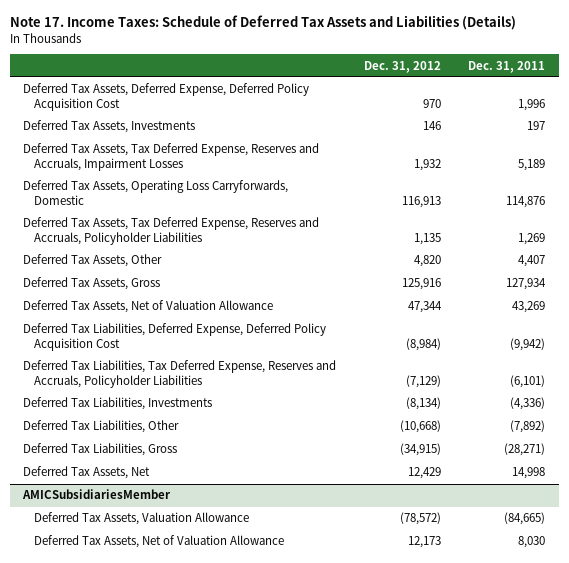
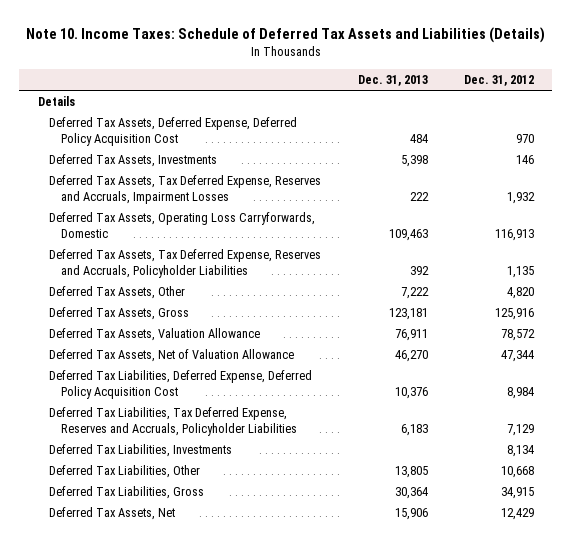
[9,15,516,31] Note 17. Income Taxes: Schedule of Deferred Tax Assets and Liabilities (Details) -> [25,27,545,44] Note 10. Income Taxes: Schedule of Deferred Tax Assets and Liabilities (Details)
[468,60,546,73] Dec. 31, 2011 -> none
none -> [357,75,428,87] Dec. 31, 2013
none -> [37,96,75,107] Details
none -> [49,328,261,342] Deferred Tax Assets, Valuation Allowance
[405,338,441,352] (8,984) -> [507,387,535,400] 8,984
[405,375,441,389] (7,129) -> [507,424,535,437] 7,129
[405,397,441,411] (8,134) -> [507,445,535,458] 8,134
[399,420,441,434] (10,668) -> [501,466,535,479] 10,668
[399,443,441,457] (34,915) -> [501,487,535,500] 34,915
[22,489,172,500] AMICSubsidiariesMember -> none
[34,512,250,526] Deferred Tax Assets, Valuation Allowance -> none
[34,535,285,549] Deferred Tax Assets, Net of Valuation Allowance -> none

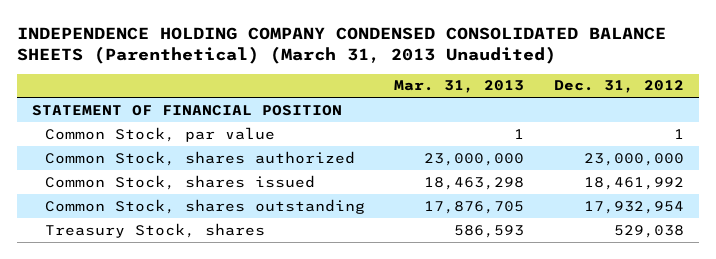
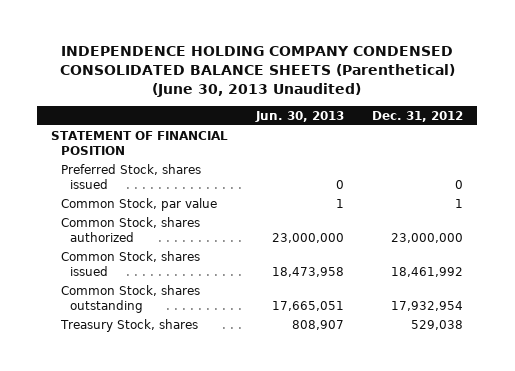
[17,26,667,65] INDEPENDENCE HOLDING COMPANY CONDENSED CONSOLIDATED BALANCE SHEETS (Parenthetical) (March 31, 2013 Unaudited) -> [60,46,456,97] INDEPENDENCE HOLDING COMPANY CONDENSED CONSOLIDATED BALANCE SHEETS (Parenthetical) (June 30, 2013 Unaudited)
[394,80,525,94] Mar. 31, 2013 -> none
none -> [255,110,345,122] Jun. 30, 2013
none -> [60,163,201,190] Preferred Stock, shares issued

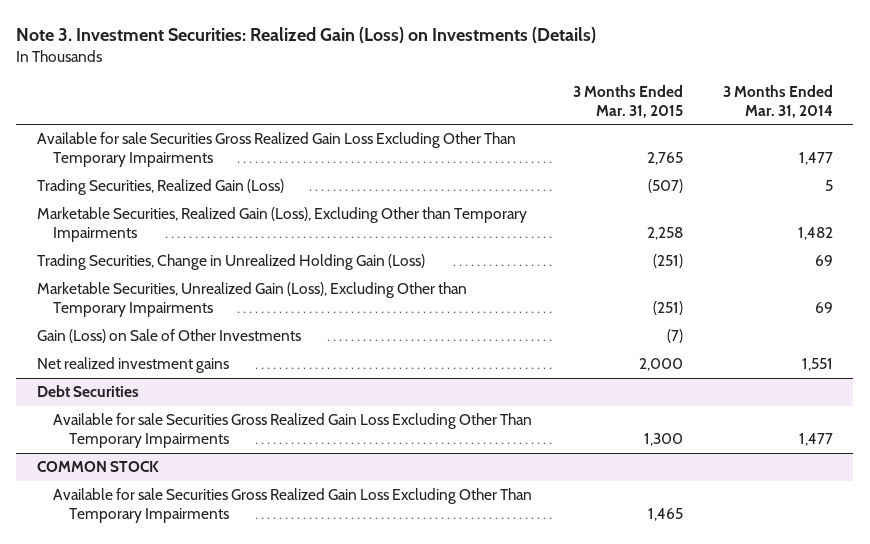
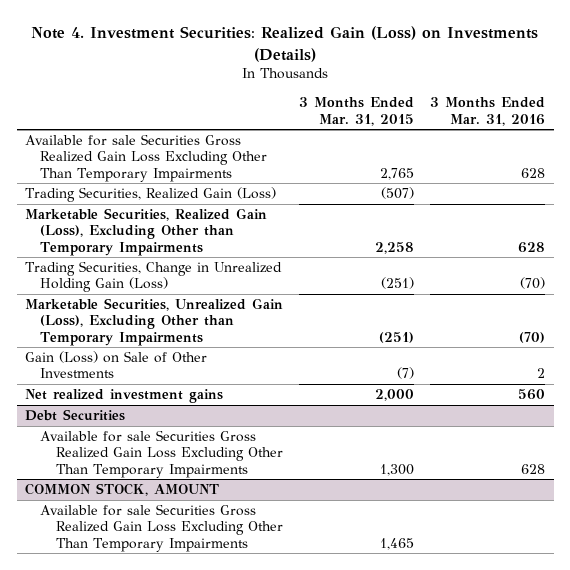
[16,26,597,43] Note 3. Investment Securities: Realized Gain (Loss) on Investments (Details) -> [31,26,539,62] Note 4. Investment Securities: Realized Gain (Loss) on Investments (Details)
[723,85,834,118] 3 Months Ended Mar. 31, 2014 -> none
none -> [430,97,546,126] 3 Months Ended Mar. 31, 2016
[36,461,159,473] COMMON STOCK -> [24,483,219,497] COMMON STOCK, AMOUNT

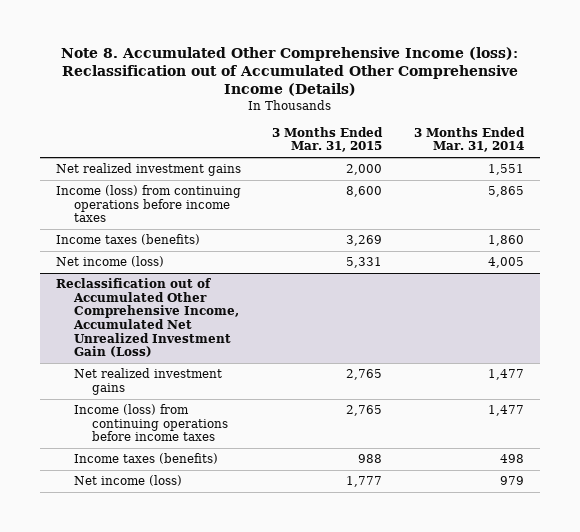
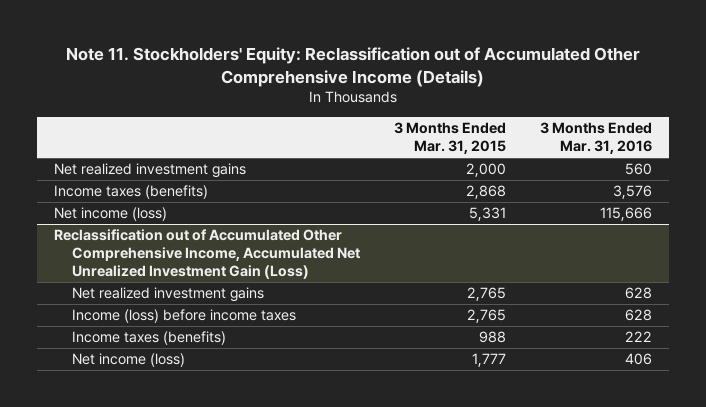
[60,46,518,97] Note 8. Accumulated Other Comprehensive Income (loss): Reclassification out of Accumulated Other Comprehensive Income (Details) -> [66,46,641,87] Note 11. Stockholders' Equity: Reclassification out of Accumulated Other Comprehensive Income (Details)
[413,126,525,153] 3 Months Ended Mar. 31, 2014 -> none
none -> [540,122,653,155] 3 Months Ended Mar. 31, 2016
[55,185,241,223] Income (loss) from continuing operations before income taxes -> none
[346,235,383,247] 3,269 -> [466,185,507,200] 2,868
[73,404,229,442] Income (loss) from continuing operations before income taxes -> [72,309,297,324] Income (loss) before income taxes

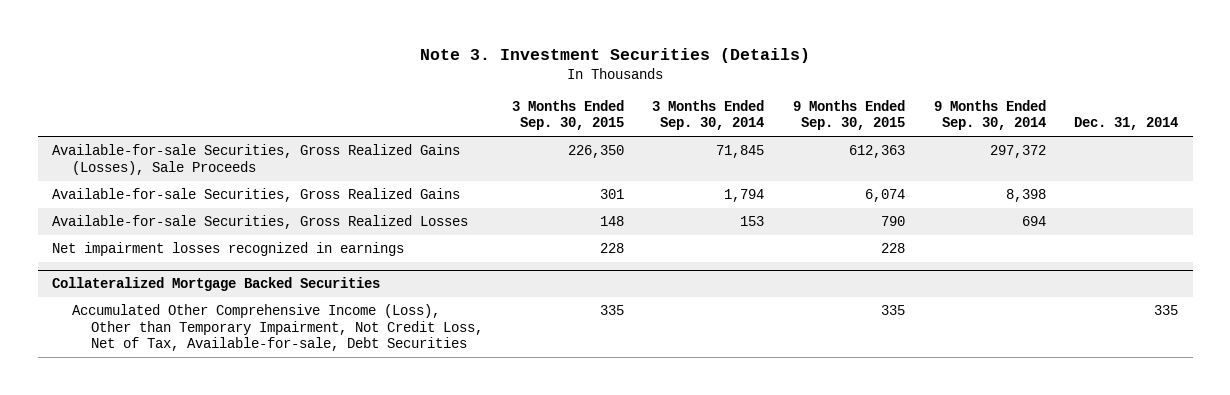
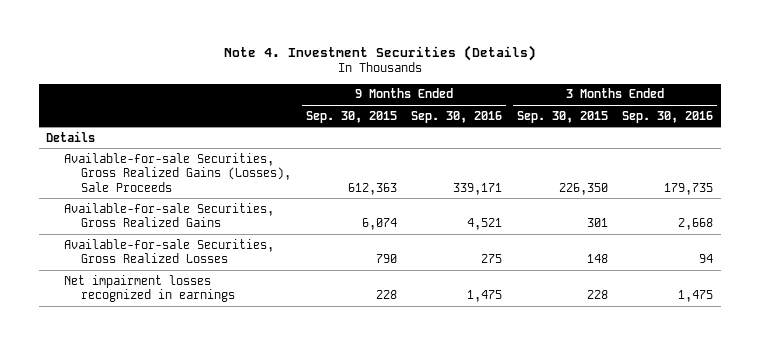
[420,47,811,63] Note 3. Investment Securities (Details) -> [223,44,536,61] Note 4. Investment Securities (Details)
[652,100,765,131] 3 Months Ended Sep. 30, 2014 -> none
[933,100,1046,131] 9 Months Ended Sep. 30, 2014 -> none
[1074,117,1179,131] Dec. 31, 2014 -> none
none -> [411,110,503,123] Sep. 30, 2016
none -> [622,110,714,123] Sep. 30, 2016
none -> [46,130,96,142] Details
[52,277,381,292] Collateralized Mortgage Backed Securities -> none
[71,304,483,351] Accumulated Other Comprehensive Income (Loss), Other than Temporary Impairment, Not Credit Loss, Net of Tax, Available-for-sale, Debt Securities -> none

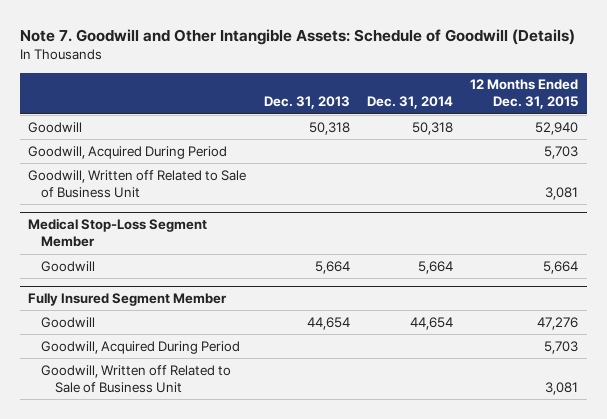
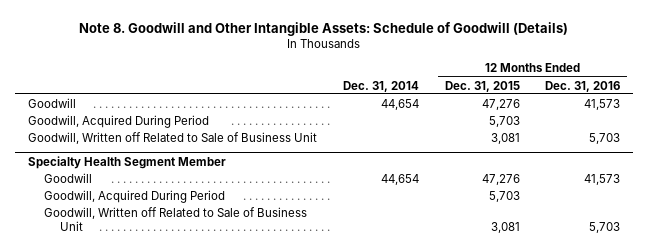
[19,28,575,45] Note 7. Goodwill and Other Intangible Assets: Schedule of Goodwill (Details) -> [79,21,569,36] Note 8. Goodwill and Other Intangible Assets: Schedule of Goodwill (Details)
[263,96,350,110] Dec. 31, 2013 -> none
none -> [545,80,621,92] Dec. 31, 2016
[411,121,453,135] 50,318 -> [380,98,419,110] 44,654
[535,121,579,135] 52,940 -> [481,98,520,110] 47,276
[28,218,208,248] Medical Stop-Loss Segment Member -> none
[41,260,96,272] Goodwill -> none
[28,293,228,307] Fully Insured Segment Member -> none
none -> [28,155,227,169] Specialty Health Segment Member

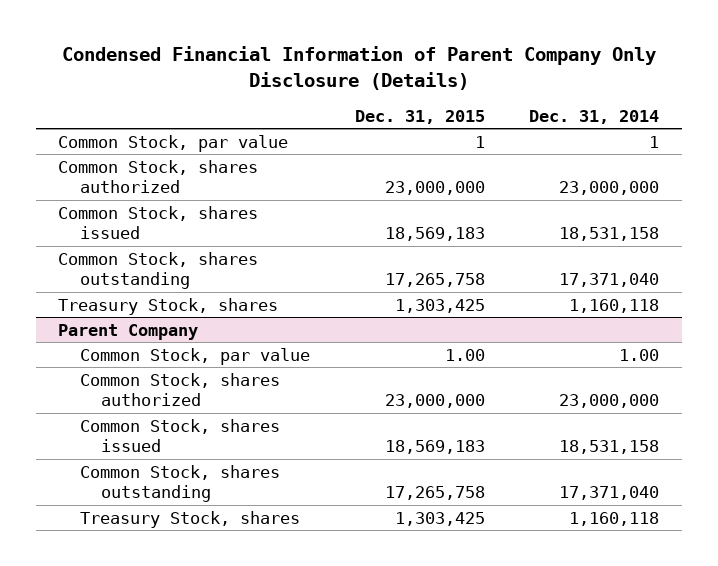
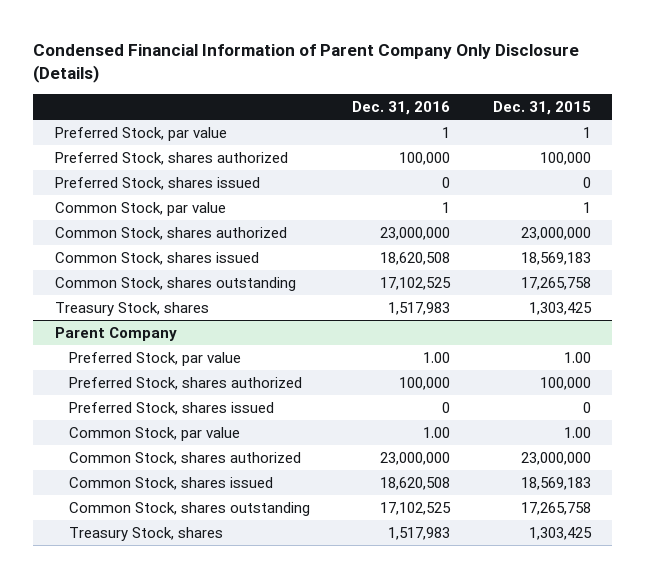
[529,109,660,124] Dec. 31, 2014 -> none
none -> [352,100,451,115] Dec. 31, 2016
none -> [54,126,227,141] Preferred Stock, par value
none -> [54,151,288,165] Preferred Stock, shares authorized
none -> [54,176,260,190] Preferred Stock, shares issued
none -> [68,351,241,366] Preferred Stock, par value
none -> [68,376,302,390] Preferred Stock, shares authorized
none -> [68,401,274,415] Preferred Stock, shares issued

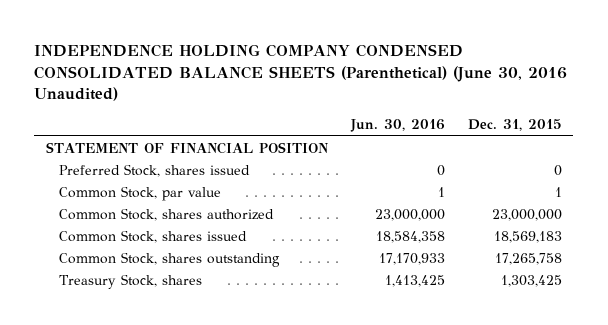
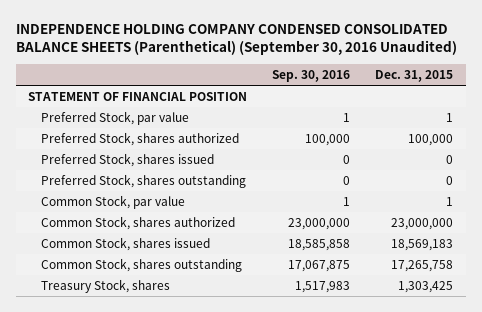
[34,44,568,102] INDEPENDENCE HOLDING COMPANY CONDENSED CONSOLIDATED BALANCE SHEETS (Parenthetical) (June 30, 2016 Unaudited) -> [15,24,457,56] INDEPENDENCE HOLDING COMPANY CONDENSED CONSOLIDATED BALANCE SHEETS (Parenthetical) (September 30, 2016 Unaudited)
[349,119,445,133] Jun. 30, 2016 -> none
none -> [272,69,351,82] Sep. 30, 2016
none -> [41,110,190,125] Preferred Stock, par value
none -> [41,131,240,146] Preferred Stock, shares authorized
none -> [41,173,247,188] Preferred Stock, shares outstanding

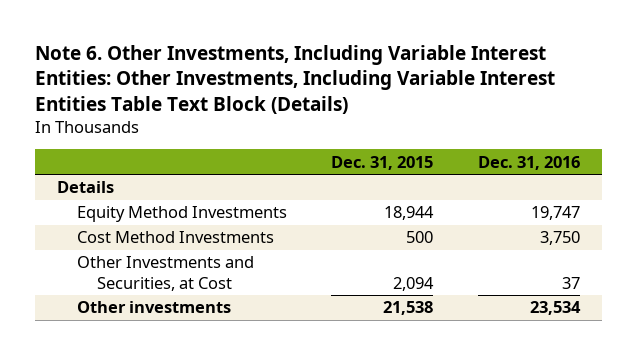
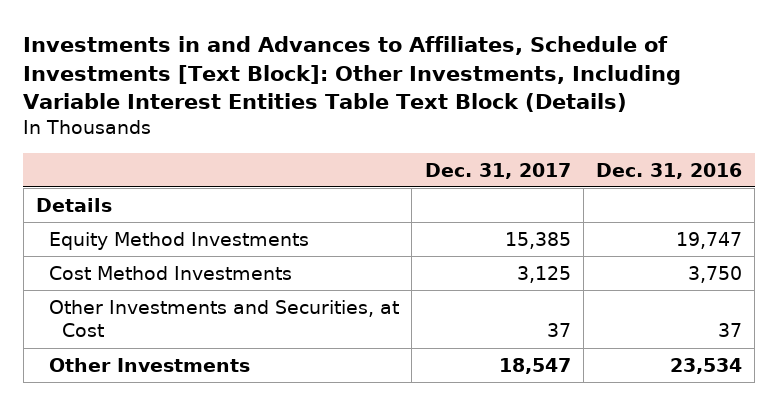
[34,44,555,114] Note 6. Other Investments, Including Variable Interest Entities: Other Investments, Including Variable Interest Entities Table Text Block (Details) -> [23,36,682,113] Investments in and Advances to Affiliates, Schedule of Investments [Text Block]: Other Investments, Including Variable Interest Entities Table Text Block (Details)
[331,155,434,170] Dec. 31, 2015 -> none
none -> [424,162,571,179] Dec. 31, 2017
[76,301,231,314] Other investments -> [49,357,251,372] Other Investments

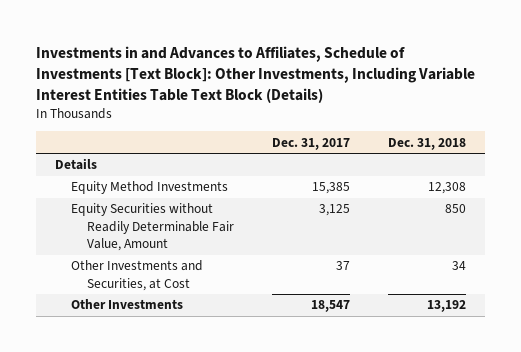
[595,162,742,179] Dec. 31, 2016 -> none
none -> [388,137,467,150] Dec. 31, 2018
[49,265,293,280] Cost Method Investments -> [71,203,235,252] Equity Securities without Readily Determinable Fair Value, Amount

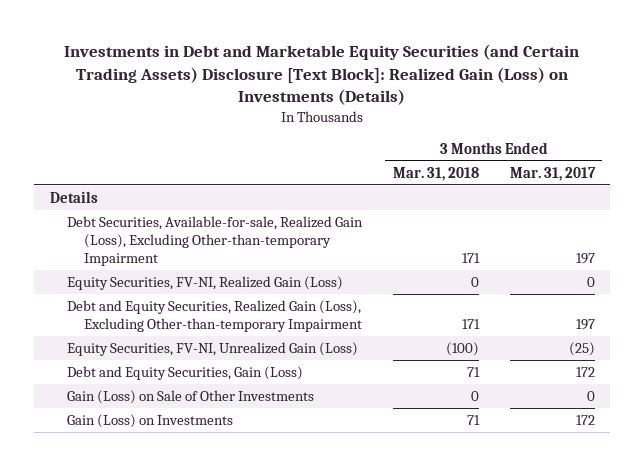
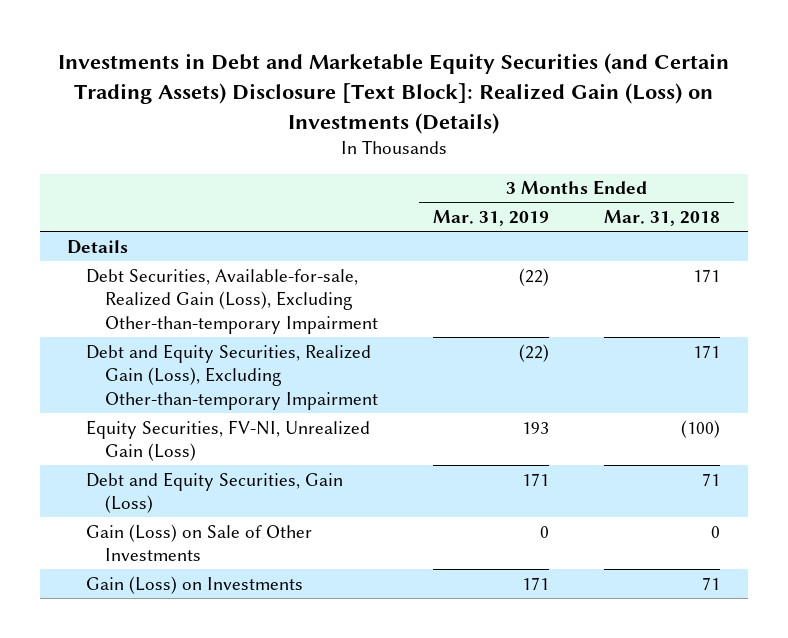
[509,166,596,181] Mar. 31, 2017 -> none
none -> [433,209,550,226] Mar. 31, 2019
[66,275,343,290] Equity Securities, FV-NI, Realized Gain (Loss) -> none

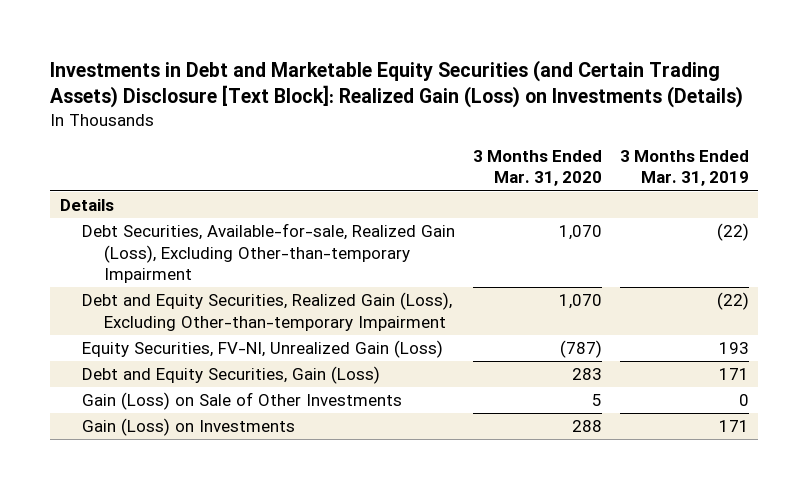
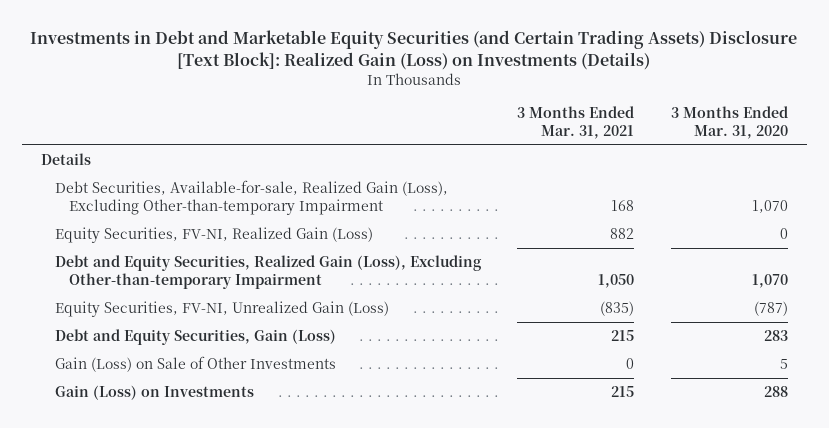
[619,150,749,187] 3 Months Ended Mar. 31, 2019 -> none
none -> [517,105,635,139] 3 Months Ended Mar. 31, 2021
none -> [54,227,373,244] Equity Securities, FV-NI, Realized Gain (Loss)

